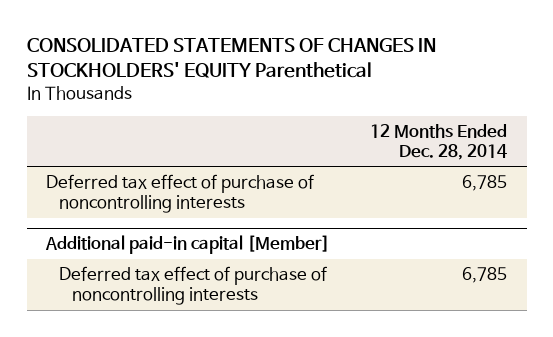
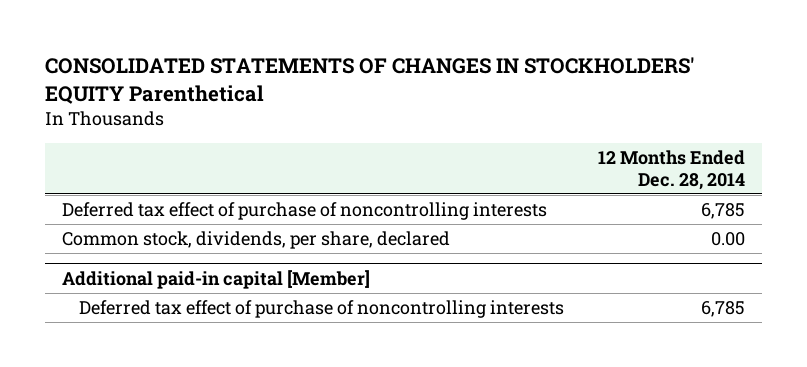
none -> [62,230,451,249] Common stock, dividends, per share, declared

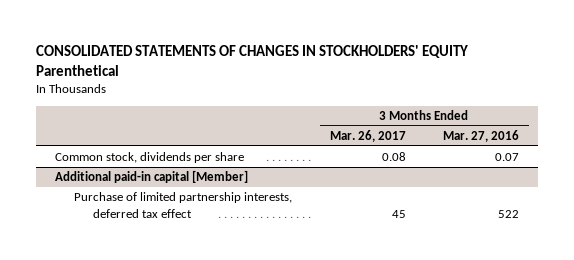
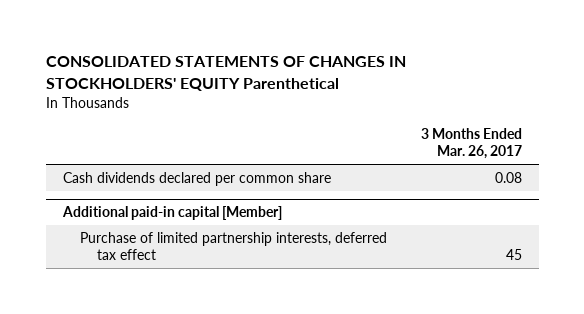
[443,129,520,142] Mar. 27, 2016 -> none
[54,152,244,164] Common stock, dividends per share -> [62,171,331,186] Cash dividends declared per common share

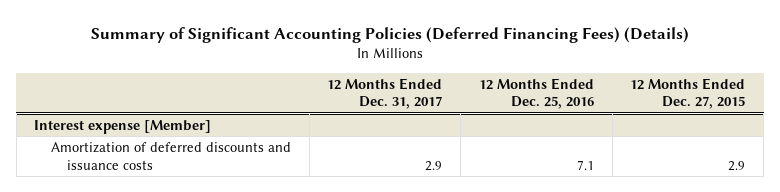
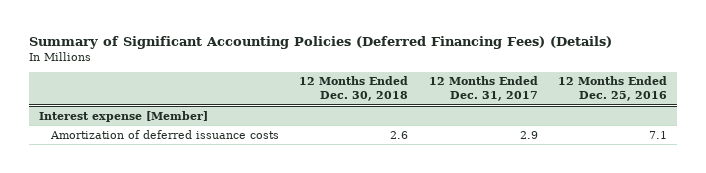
[630,77,746,110] 12 Months Ended Dec. 27, 2015 -> none
none -> [299,76,409,102] 12 Months Ended Dec. 30, 2018
[50,141,291,170] Amortization of deferred discounts and issuance costs -> [50,129,280,139] Amortization of deferred issuance costs

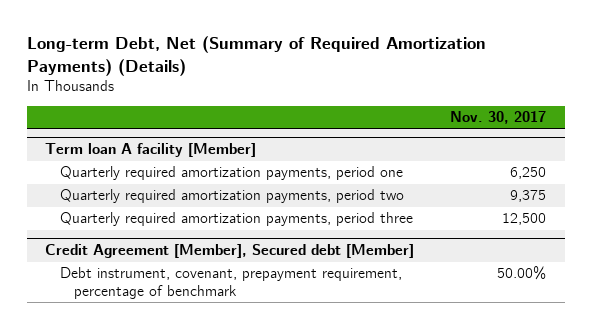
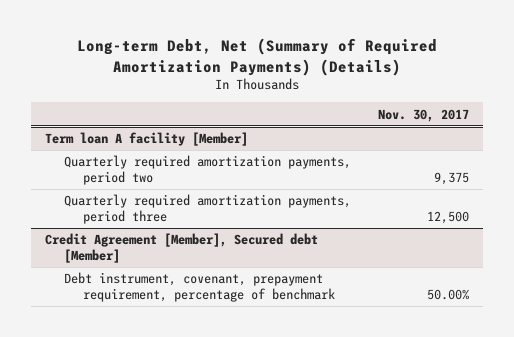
[59,166,403,181] Quarterly required amortization payments, period one -> none

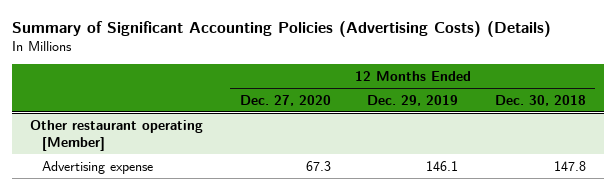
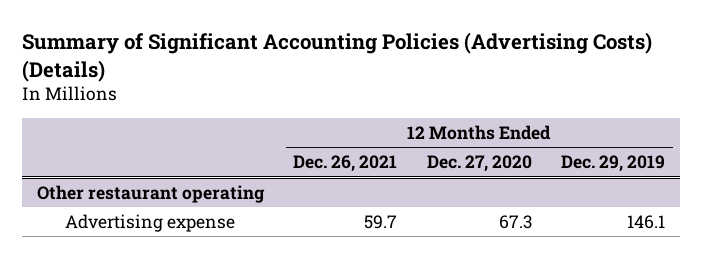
[494,94,586,106] Dec. 30, 2018 -> none
none -> [293,155,398,173] Dec. 26, 2021
[30,119,204,151] Other restaurant operating [Member] -> [36,185,265,204] Other restaurant operating

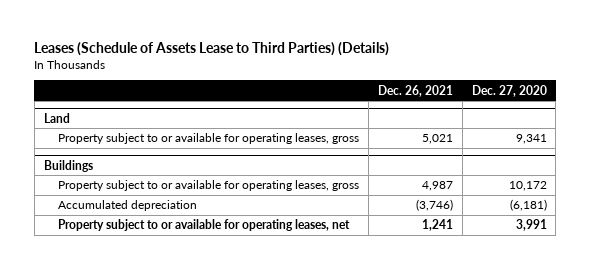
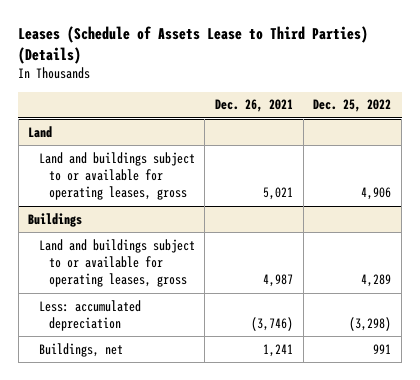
[471,84,547,97] Dec. 27, 2020 -> none
none -> [313,99,392,113] Dec. 25, 2022
[57,133,359,145] Property subject to or available for operating leases, gross -> [38,151,195,201] Land and buildings subject to or available for operating leases, gross
[57,180,359,192] Property subject to or available for operating leases, gross -> [38,238,195,288] Land and buildings subject to or available for operating leases, gross
[57,200,197,212] Accumulated depreciation -> [38,299,141,332] Less: accumulated depreciation
[57,219,350,232] Property subject to or available for operating leases, net -> [38,342,123,357] Buildings, net

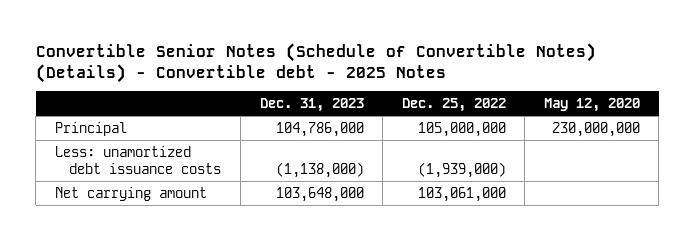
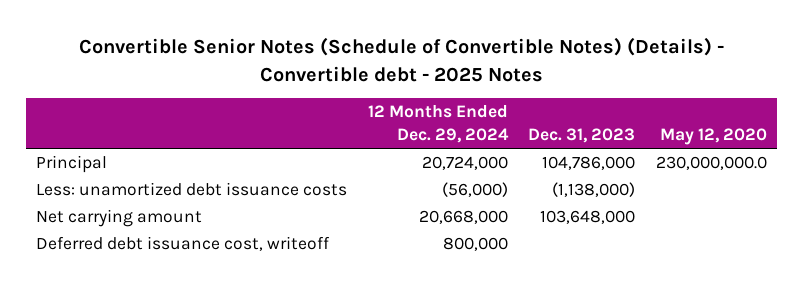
[401,97,506,112] Dec. 25, 2022 -> none
none -> [367,105,509,144] 12 Months Ended Dec. 29, 2024
[551,121,640,137] 230,000,000 -> [655,156,767,171] 230,000,000.0
none -> [36,236,331,252] Deferred debt issuance cost, writeoff

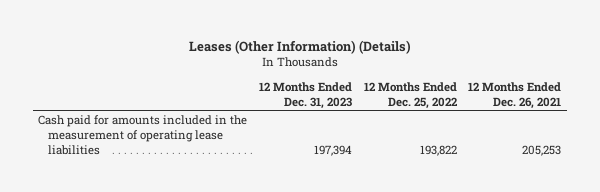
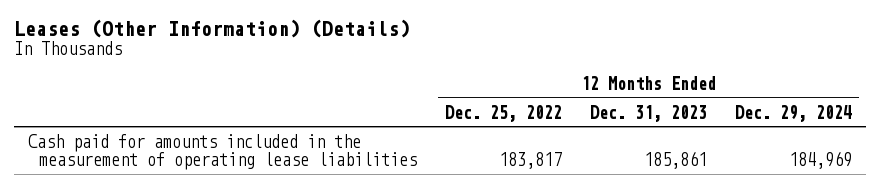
[468,81,562,109] 12 Months Ended Dec. 26, 2021 -> none
none -> [735,104,853,122] Dec. 29, 2024
[313,144,352,156] 197,394 -> [644,150,708,169] 185,861
[419,144,457,156] 193,822 -> [498,151,562,169] 183,817

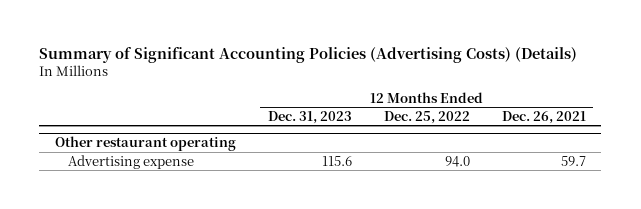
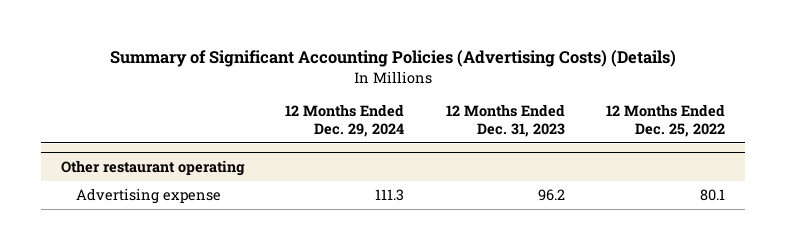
[501,111,586,125] Dec. 26, 2021 -> none
none -> [285,104,405,137] 12 Months Ended Dec. 29, 2024
[321,155,352,166] 115.6 -> [537,189,565,202] 96.2
[444,155,470,167] 94.0 -> [699,189,725,202] 80.1

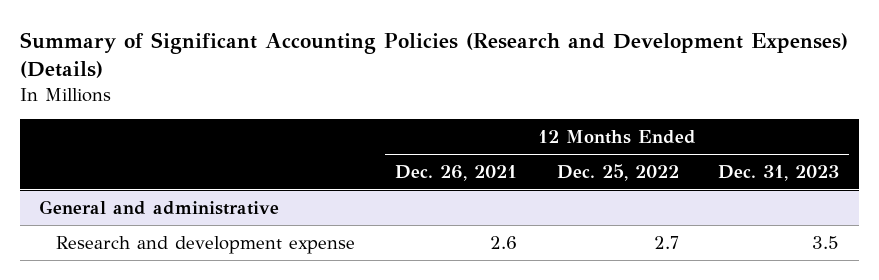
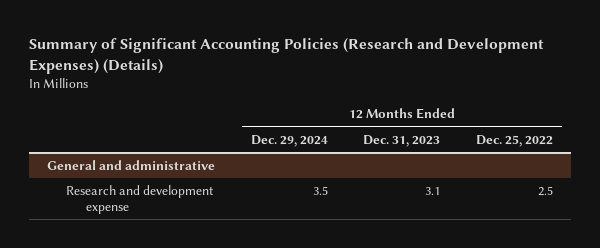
[394,164,517,181] Dec. 26, 2021 -> none
none -> [250,134,328,147] Dec. 29, 2024
[653,235,679,249] 2.7 -> [538,186,554,197] 2.5
[812,235,840,249] 3.5 -> [425,187,441,196] 3.1

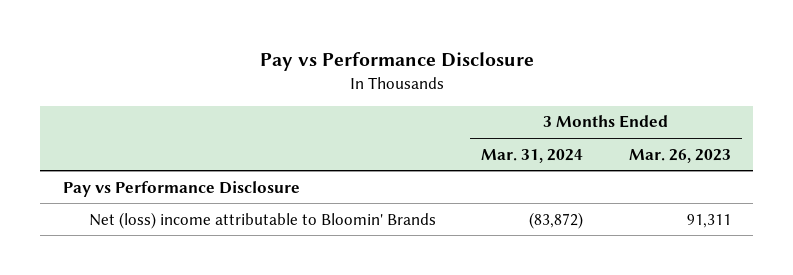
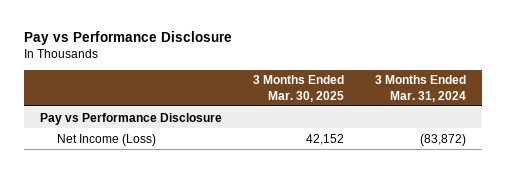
[628,148,731,163] Mar. 26, 2023 -> none
none -> [252,75,344,102] 3 Months Ended Mar. 30, 2025
[89,211,437,229] Net (loss) income attributable to Bloomin' Brands -> [56,133,156,146] Net Income (Loss)

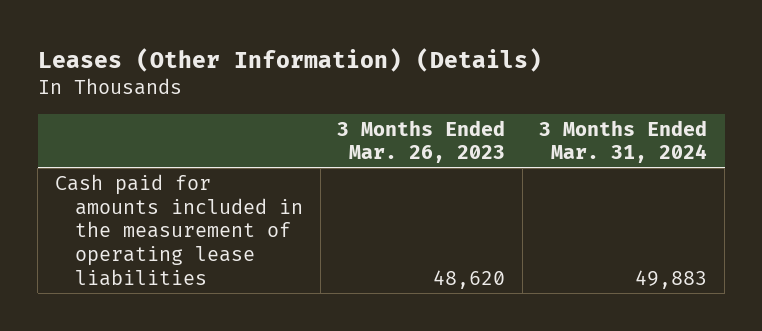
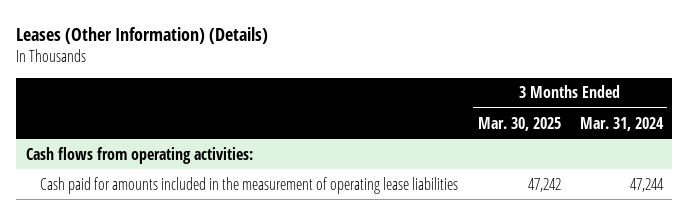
[337,119,506,164] 3 Months Ended Mar. 26, 2023 -> none
none -> [477,116,561,131] Mar. 30, 2025
none -> [25,146,253,164] Cash flows from operating activities:
[635,269,708,289] 49,883 -> [629,177,664,192] 47,244

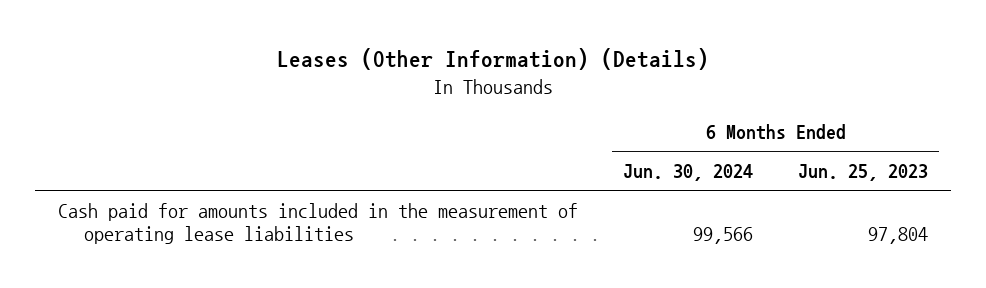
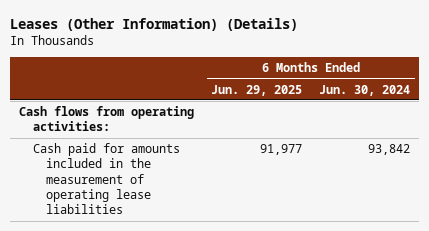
[798,164,929,182] Jun. 25, 2023 -> none
none -> [211,84,303,96] Jun. 29, 2025
none -> [18,106,194,132] Cash flows from operating activities:
[693,226,754,244] 99,566 -> [368,144,411,156] 93,842

